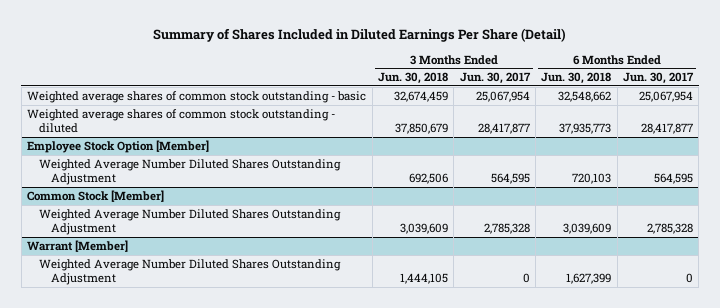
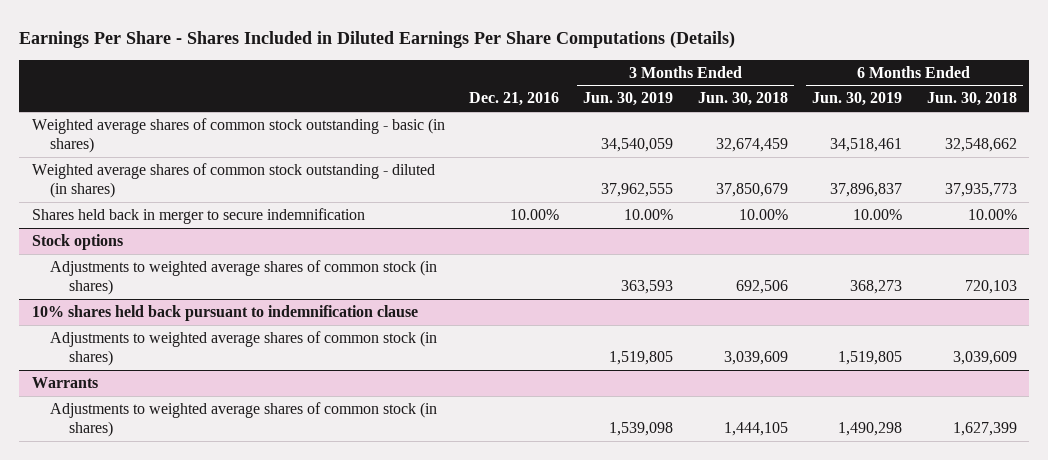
[153,28,567,43] Summary of Shares Included in Diluted Earnings Per Share (Detail) -> [19,30,736,48] Earnings Per Share - Shares Included in Diluted Earnings Per Share Computations (Details)
[459,72,531,85] Jun. 30, 2017 -> none
[623,72,695,85] Jun. 30, 2017 -> none
none -> [468,92,559,107] Dec. 21, 2016
none -> [583,92,674,107] Jun. 30, 2019
none -> [812,92,903,107] Jun. 30, 2019
[27,90,367,103] Weighted average shares of common stock outstanding - basic -> [31,117,445,154] Weighted average shares of common stock outstanding - basic (in shares)
[27,108,336,134] Weighted average shares of common stock outstanding - diluted -> [31,162,435,199] Weighted average shares of common stock outstanding - diluted (in shares)
none -> [31,207,365,224] Shares held back in merger to secure indemnification
[27,139,210,153] Employee Stock Option [Member] -> [31,233,123,250] Stock options
[39,158,342,186] Weighted Average Number Diluted Shares Outstanding Adjustment -> [50,259,438,296] Adjustments to weighted average shares of common stock (in shares)
[27,189,165,202] Common Stock [Member] -> [31,304,418,321] 10% shares held back pursuant to indemnification clause
[39,208,342,236] Weighted Average Number Diluted Shares Outstanding Adjustment -> [50,330,438,367] Adjustments to weighted average shares of common stock (in shares)
[27,239,129,252] Warrant [Member] -> [31,376,98,388] Warrants
[39,258,342,286] Weighted Average Number Diluted Shares Outstanding Adjustment -> [50,401,438,438] Adjustments to weighted average shares of common stock (in shares)

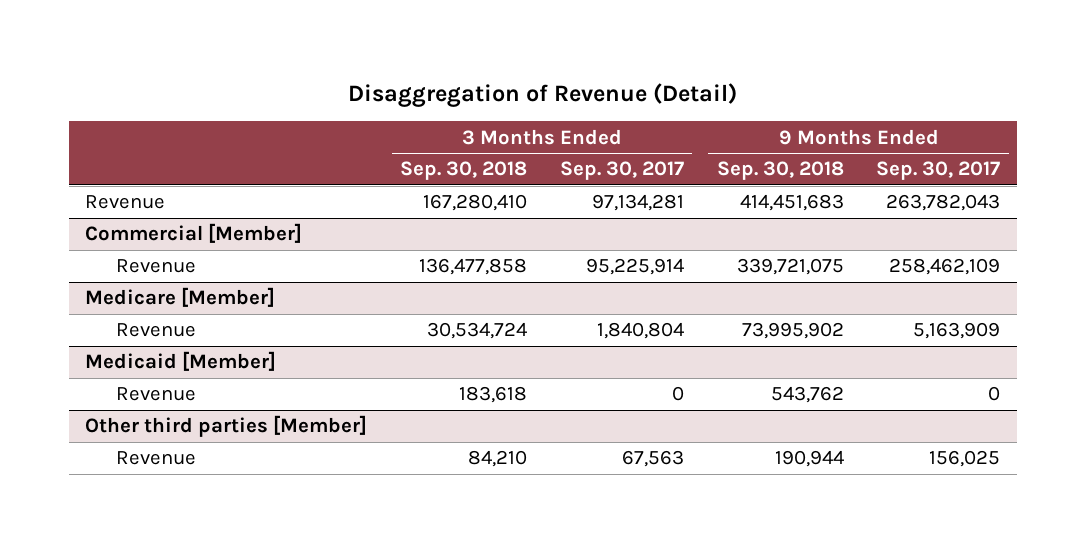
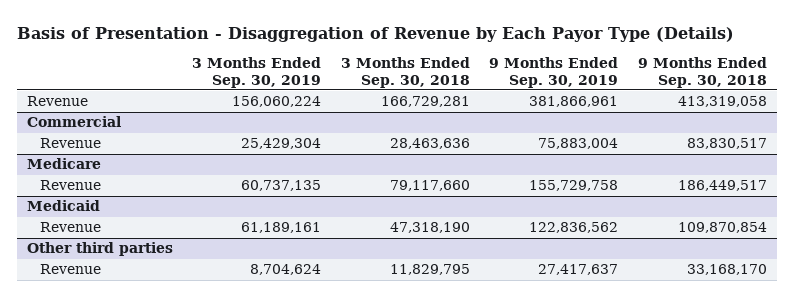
[347,82,737,107] Disaggregation of Revenue (Detail) -> [17,26,735,42] Basis of Presentation - Disaggregation of Revenue by Each Payor Type (Details)
[559,161,684,181] Sep. 30, 2017 -> none
[876,161,1001,181] Sep. 30, 2017 -> none
none -> [192,56,322,88] 3 Months Ended Sep. 30, 2019
none -> [489,56,619,88] 9 Months Ended Sep. 30, 2019
[423,194,528,212] 167,280,410 -> [380,96,470,108] 166,729,281
[739,194,844,212] 414,451,683 -> [677,96,767,108] 413,319,058
[85,223,303,244] Commercial [Member] -> [27,116,122,128] Commercial
[419,258,528,276] 136,477,858 -> [389,138,470,150] 28,463,636
[736,258,844,276] 339,721,075 -> [686,138,767,150] 83,830,517
[85,287,276,308] Medicare [Member] -> [27,158,102,170] Medicare
[427,322,528,340] 30,534,724 -> [389,180,470,192] 79,117,660
[741,322,844,340] 73,995,902 -> [677,180,767,192] 186,449,517
[85,351,277,372] Medicaid [Member] -> [27,200,101,212] Medicaid
[459,386,528,404] 183,618 -> [389,222,470,234] 47,318,190
[770,386,844,404] 543,762 -> [677,222,767,234] 109,870,854
[85,415,368,438] Other third parties [Member] -> [27,242,174,257] Other third parties
[468,450,528,468] 84,210 -> [389,264,470,276] 11,829,795
[774,450,844,468] 190,944 -> [686,264,767,276] 33,168,170

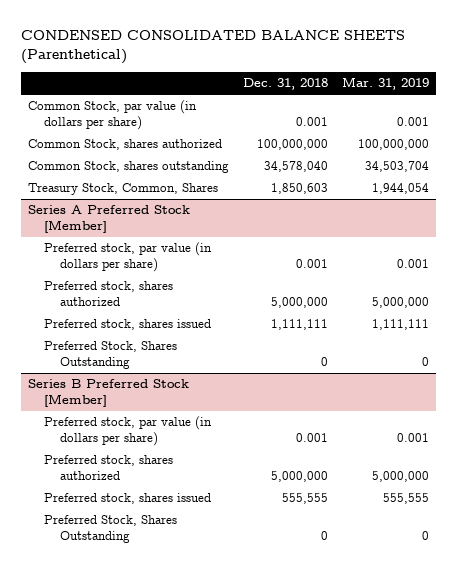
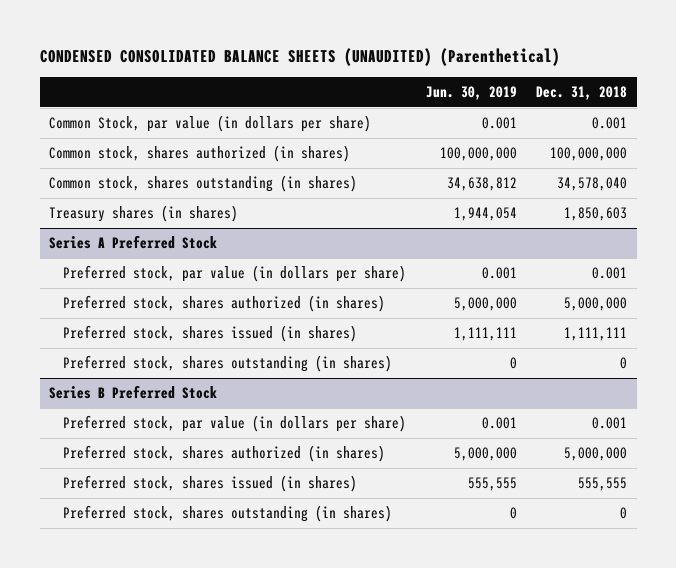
[21,30,406,65] CONDENSED CONSOLIDATED BALANCE SHEETS (Parenthetical) -> [39,48,560,67] CONDENSED CONSOLIDATED BALANCE SHEETS (UNAUDITED) (Parenthetical)
[342,77,430,91] Mar. 31, 2019 -> none
none -> [425,86,517,101] Jun. 30, 2019
[28,139,223,151] Common Stock, shares authorized -> [49,144,351,162] Common stock, shares authorized (in shares)
[28,161,230,174] Common Stock, shares outstanding -> [49,174,358,192] Common stock, shares outstanding (in shares)
[28,183,219,196] Treasury Stock, Common, Shares -> [49,204,239,222] Treasury shares (in shares)
[28,205,191,234] Series A Preferred Stock [Member] -> [49,234,218,249] Series A Preferred Stock
[44,281,174,307] Preferred stock, shares authorized -> [63,294,386,312] Preferred stock, shares authorized (in shares)
[44,319,212,331] Preferred stock, shares issued -> [63,324,358,342] Preferred stock, shares issued (in shares)
[44,341,178,370] Preferred Stock, Shares Outstanding -> [63,354,393,372] Preferred stock, shares outstanding (in shares)
[28,379,190,408] Series B Preferred Stock [Member] -> [49,384,218,399] Series B Preferred Stock
[44,455,174,481] Preferred stock, shares authorized -> [63,444,386,462] Preferred stock, shares authorized (in shares)
[44,493,212,505] Preferred stock, shares issued -> [63,474,358,492] Preferred stock, shares issued (in shares)
[44,515,178,544] Preferred Stock, Shares Outstanding -> [63,504,393,522] Preferred stock, shares outstanding (in shares)

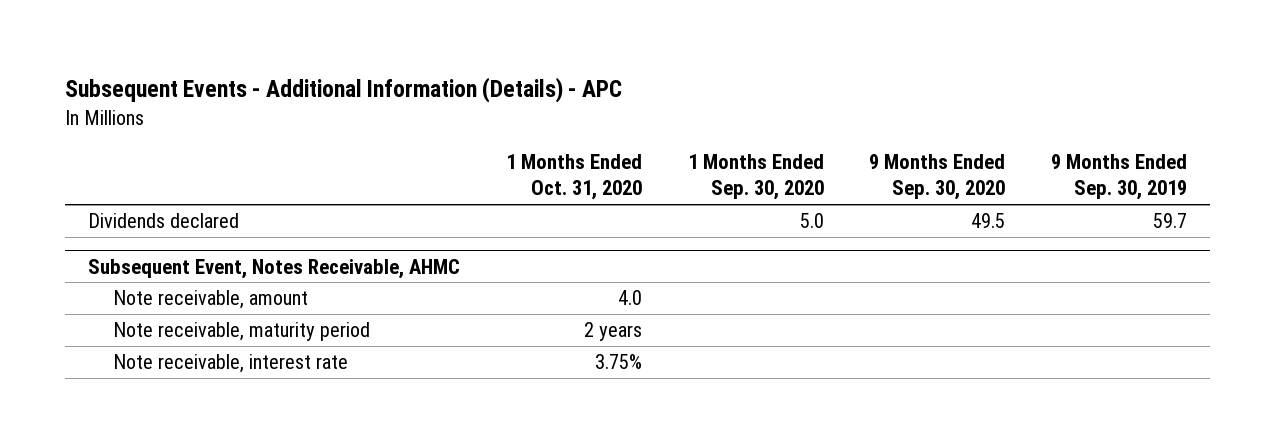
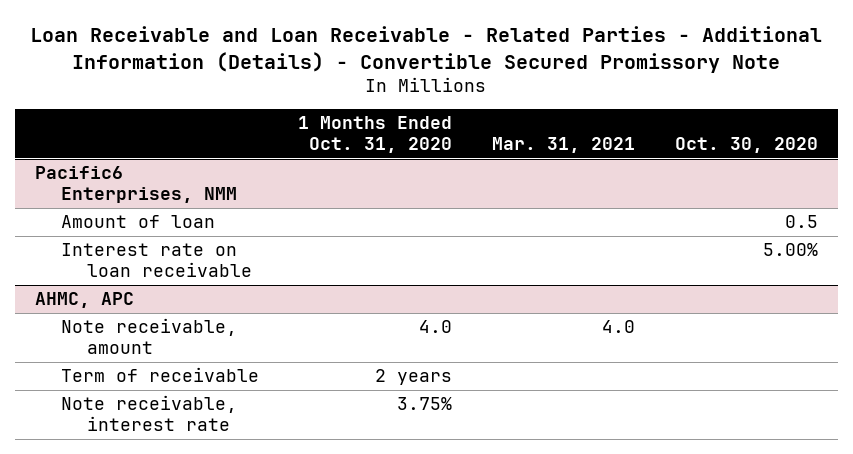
[65,77,623,104] Subsequent Events - Additional Information (Details) - APC -> [30,25,823,73] Loan Receivable and Loan Receivable - Related Parties - Additional Information (Details) - Convertible Secured Promissory Note
[687,153,824,201] 1 Months Ended Sep. 30, 2020 -> none
[869,153,1006,201] 9 Months Ended Sep. 30, 2020 -> none
[1051,153,1188,201] 9 Months Ended Sep. 30, 2019 -> none
none -> [492,137,636,154] Mar. 31, 2021
none -> [674,137,818,154] Oct. 30, 2020
[88,213,240,229] Dividends declared -> none
[88,258,461,279] Subsequent Event, Notes Receivable, AHMC -> none
none -> [34,166,237,204] Pacific6 Enterprises, NMM
none -> [60,215,215,229] Amount of loan
none -> [60,243,252,278] Interest rate on loan receivable
none -> [34,292,134,309] AHMC, APC
[113,322,371,342] Note receivable, maturity period -> [60,367,259,383] Term of receivable

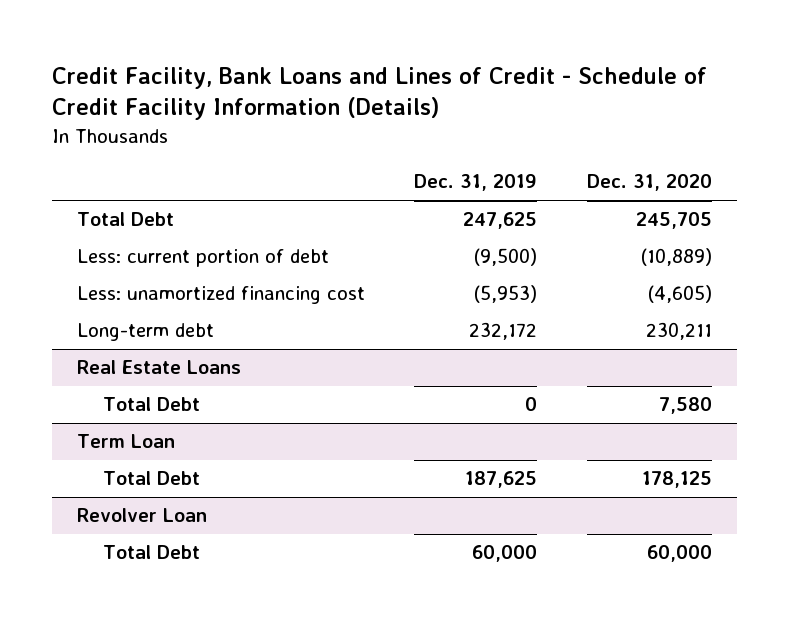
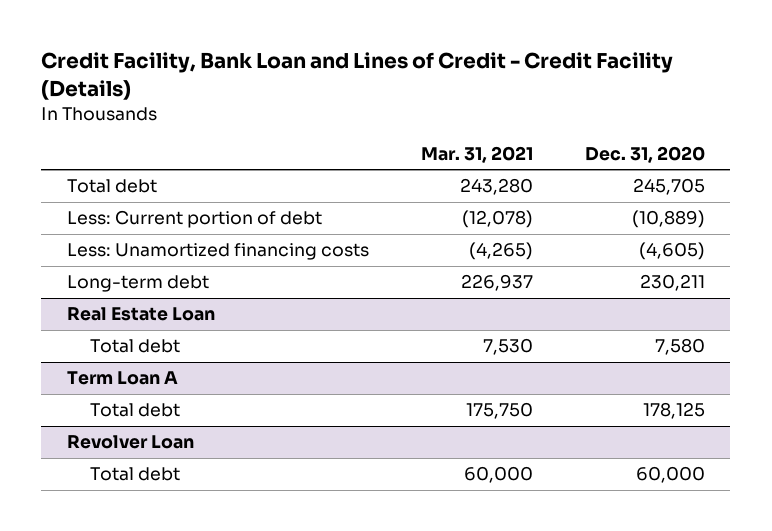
[51,66,707,121] Credit Facility, Bank Loans and Lines of Credit - Schedule of Credit Facility Information (Details) -> [41,52,674,100] Credit Facility, Bank Loan and Lines of Credit - Credit Facility (Details)
[414,174,538,192] Dec. 31, 2019 -> none
none -> [420,145,533,163] Mar. 31, 2021
[76,212,174,227] Total Debt -> [66,179,157,194] Total debt
[76,249,329,268] Less: current portion of debt -> [66,210,322,229] Less: Current portion of debt
[76,286,365,305] Less: unamortized financing cost -> [66,243,369,261] Less: Unamortized financing costs
[76,360,241,375] Real Estate Loans -> [66,307,215,322] Real Estate Loan
[103,397,201,412] Total Debt -> [89,339,180,354] Total debt
[76,434,175,449] Term Loan -> [66,371,178,386] Term Loan A
[103,471,201,486] Total Debt -> [89,403,180,418] Total debt
[103,545,201,560] Total Debt -> [89,467,180,482] Total debt

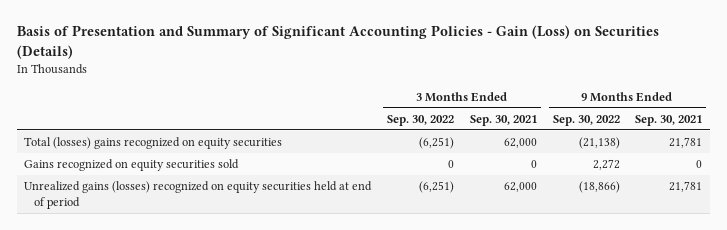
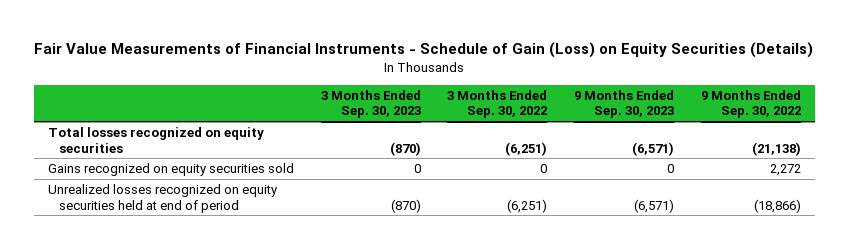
[16,25,659,59] Basis of Presentation and Summary of Significant Accounting Policies - Gain (Loss) on Securities (Details) -> [34,42,814,59] Fair Value Measurements of Financial Instruments - Schedule of Gain (Loss) on Equity Securities (Details)
[469,114,537,126] Sep. 30, 2021 -> none
[635,114,703,126] Sep. 30, 2021 -> none
none -> [320,89,421,119] 3 Months Ended Sep. 30, 2023
none -> [574,89,675,119] 9 Months Ended Sep. 30, 2023
[24,137,283,150] Total (losses) gains recognized on equity securities -> [47,126,264,153] Total losses recognized on equity securities
[24,181,373,209] Unrealized gains (losses) recognized on equity securities held at end of period -> [47,183,277,213] Unrealized losses recognized on equity securities held at end of period

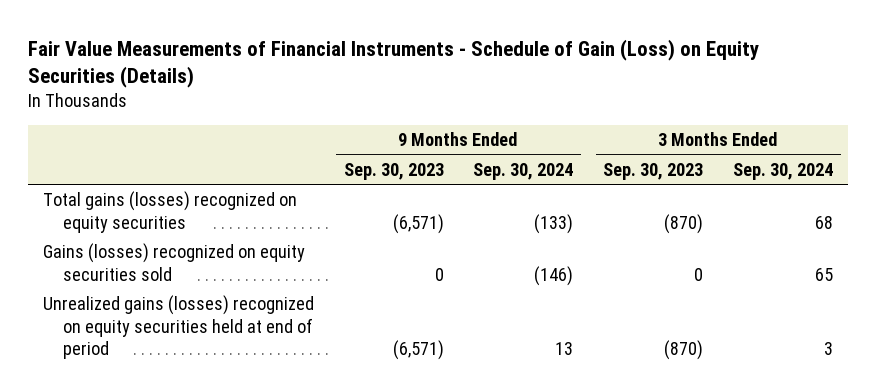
[447,89,548,119] 3 Months Ended Sep. 30, 2022 -> none
[701,89,802,119] 9 Months Ended Sep. 30, 2022 -> none
none -> [473,162,574,180] Sep. 30, 2024
none -> [733,162,834,180] Sep. 30, 2024
[47,126,264,153] Total losses recognized on equity securities -> [42,191,297,233] Total gains (losses) recognized on equity securities
[47,162,294,176] Gains recognized on equity securities sold -> [42,243,305,281] Gains (losses) recognized on equity securities sold
[47,183,277,213] Unrealized losses recognized on equity securities held at end of period -> [42,295,314,360] Unrealized gains (losses) recognized on equity securities held at end of period

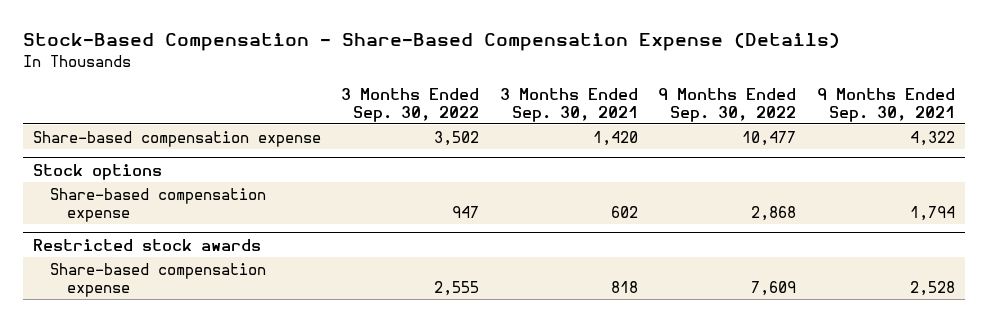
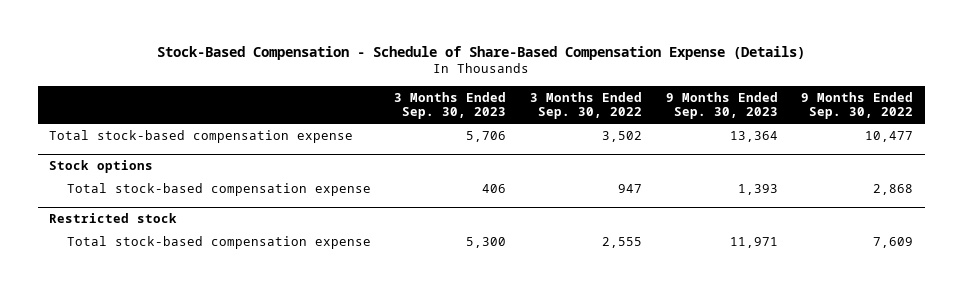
[22,32,840,52] Stock-Based Compensation - Share-Based Compensation Expense (Details) -> [157,45,806,60] Stock-Based Compensation - Schedule of Share-Based Compensation Expense (Details)
[499,87,638,122] 3 Months Ended Sep. 30, 2021 -> none
[816,87,955,122] 9 Months Ended Sep. 30, 2021 -> none
none -> [394,91,507,119] 3 Months Ended Sep. 30, 2023
none -> [665,91,778,119] 9 Months Ended Sep. 30, 2023
[32,130,321,147] Share-based compensation expense -> [49,130,354,144] Total stock-based compensation expense
[50,187,267,222] Share-based compensation expense -> [66,183,371,197] Total stock-based compensation expense
[32,238,261,251] Restricted stock awards -> [49,213,178,224] Restricted stock
[50,262,267,297] Share-based compensation expense -> [66,236,371,250] Total stock-based compensation expense

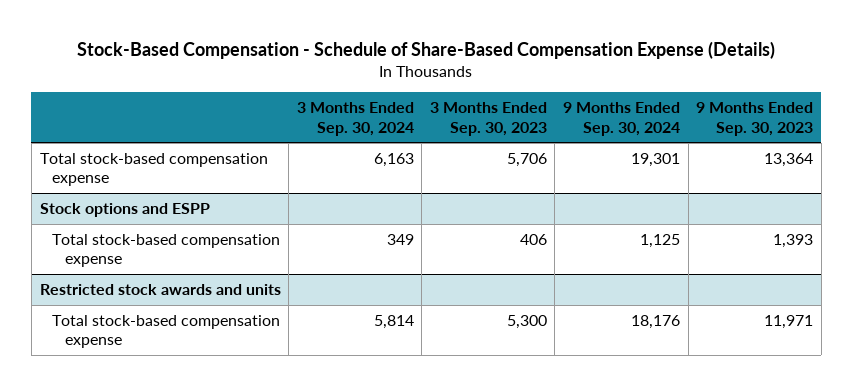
[529,91,642,119] 3 Months Ended Sep. 30, 2022 -> none
[801,91,914,119] 9 Months Ended Sep. 30, 2022 -> none
none -> [296,102,414,136] 3 Months Ended Sep. 30, 2024
none -> [562,102,680,136] 9 Months Ended Sep. 30, 2024
[49,160,154,174] Stock options -> [39,202,210,217] Stock options and ESPP
[49,213,178,224] Restricted stock -> none
none -> [39,283,281,295] Restricted stock awards and units

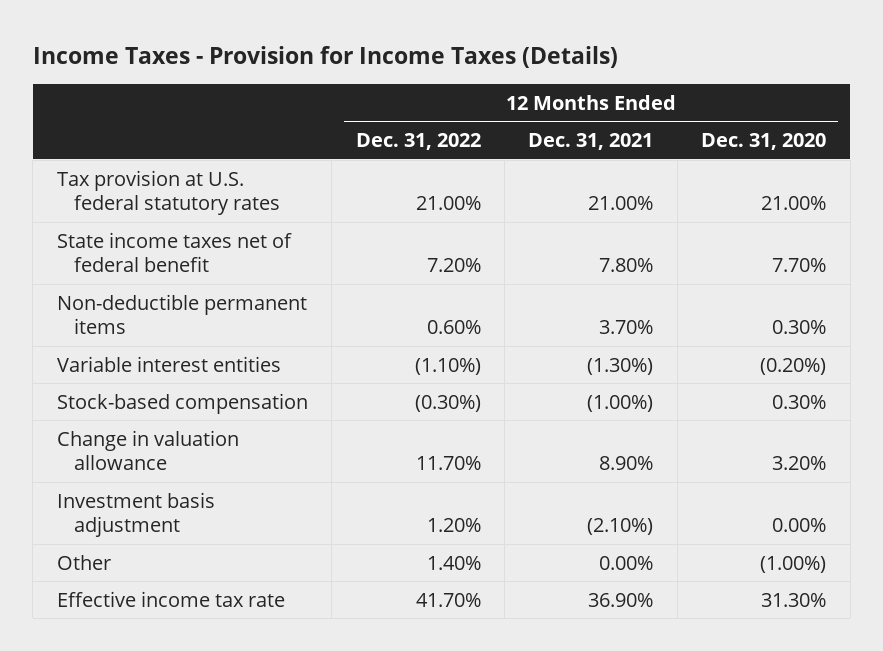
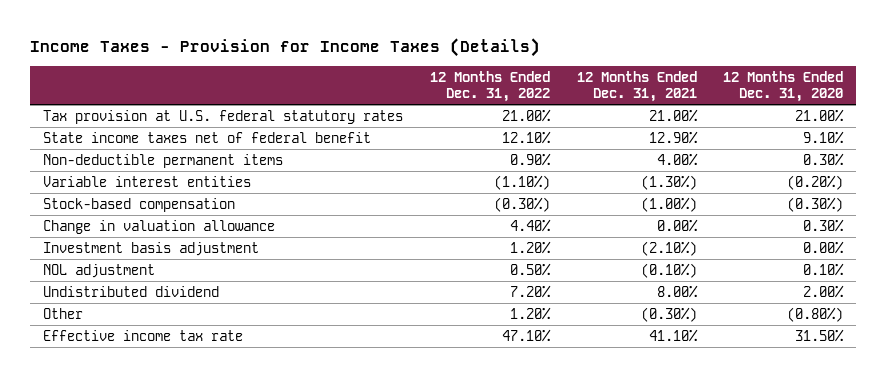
[426,257,481,272] 7.20% -> [501,131,551,145] 12.10%
[599,257,654,272] 7.80% -> [648,131,698,145] 12.90%
[772,257,827,272] 7.70% -> [803,131,845,145] 9.10%
[426,319,481,334] 0.60% -> [509,153,551,167] 0.90%
[599,319,654,334] 3.70% -> [656,153,698,167] 4.00%
[772,394,827,409] 0.30% -> [787,197,844,213] (0.30%)
[415,455,481,470] 11.70% -> [509,219,551,233] 4.40%
[599,455,654,470] 8.90% -> [656,219,698,233] 0.00%
[772,455,827,470] 3.20% -> [803,219,845,233] 0.30%
none -> [43,264,156,279] NOL adjustment
none -> [43,286,220,298] Undistributed dividend
[426,555,481,570] 1.40% -> [509,307,551,321] 1.20%
[599,555,654,570] 0.00% -> [640,307,697,323] (0.30%)
[760,555,827,573] (1.00%) -> [787,307,844,323] (0.80%)
[415,592,481,607] 41.70% -> [501,329,551,343] 47.10%
[588,592,654,607] 36.90% -> [648,329,698,343] 41.10%
[761,592,827,607] 31.30% -> [795,329,845,343] 31.50%

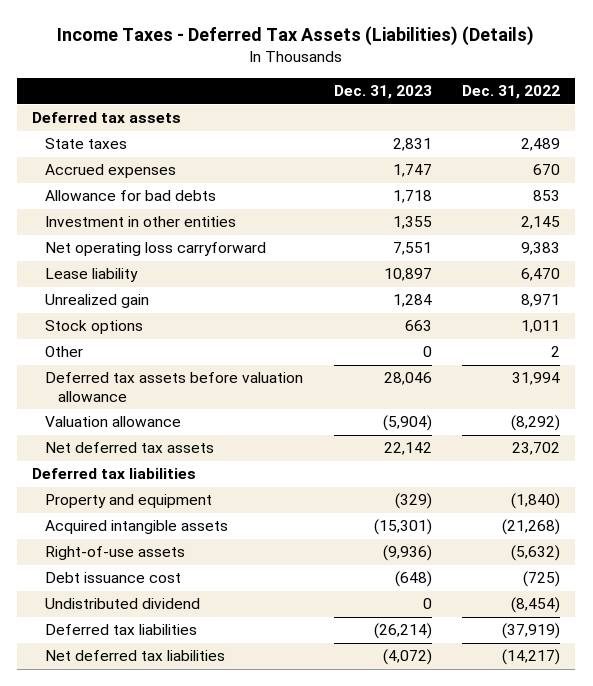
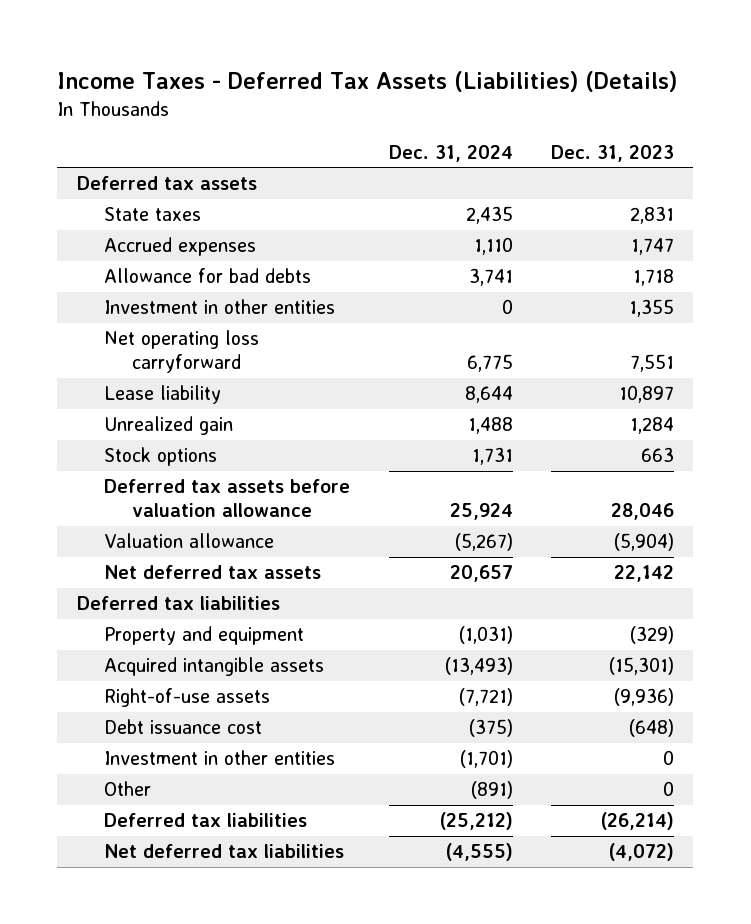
[462,85,561,100] Dec. 31, 2022 -> none
none -> [388,144,513,162] Dec. 31, 2024
[45,598,201,610] Undistributed dividend -> none
none -> [104,750,336,766] Investment in other entities
[45,346,84,358] Other -> [104,781,152,797] Other

